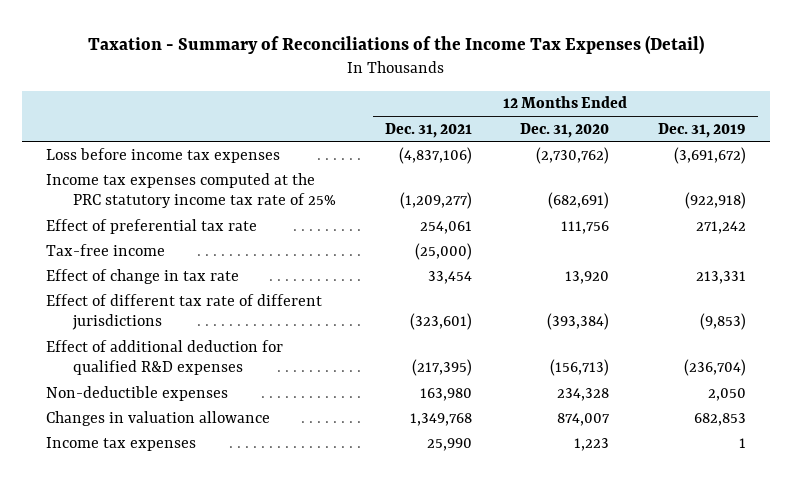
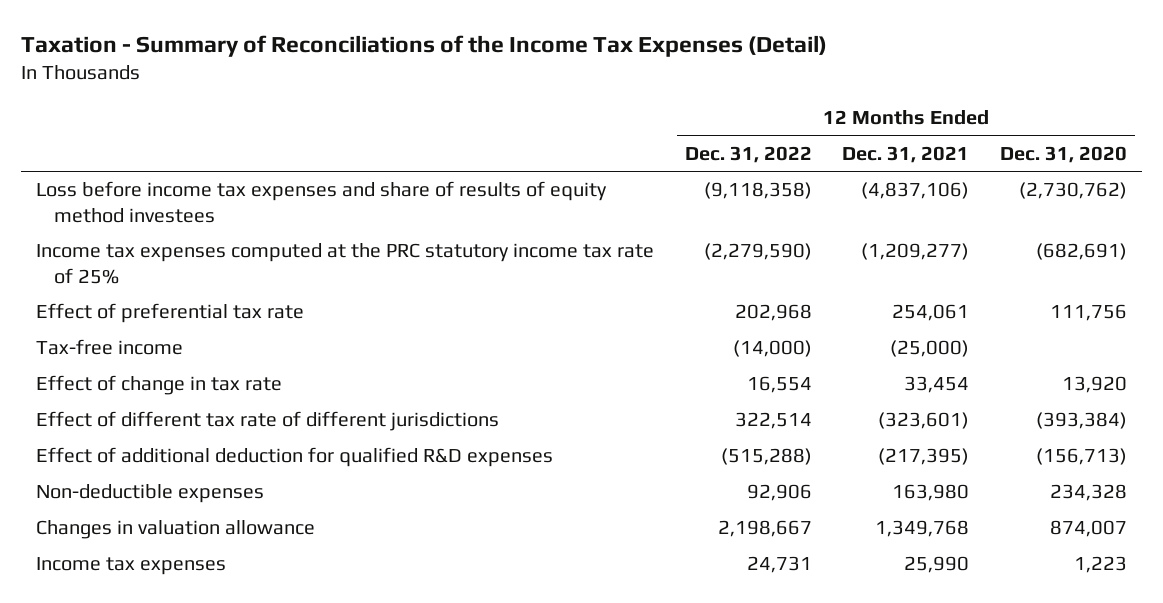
[657,122,746,138] Dec. 31, 2019 -> none
none -> [684,145,812,163] Dec. 31, 2022
[46,147,281,163] Loss before income tax expenses -> [36,181,608,223] Loss before income tax expenses and share of results of equity method investees

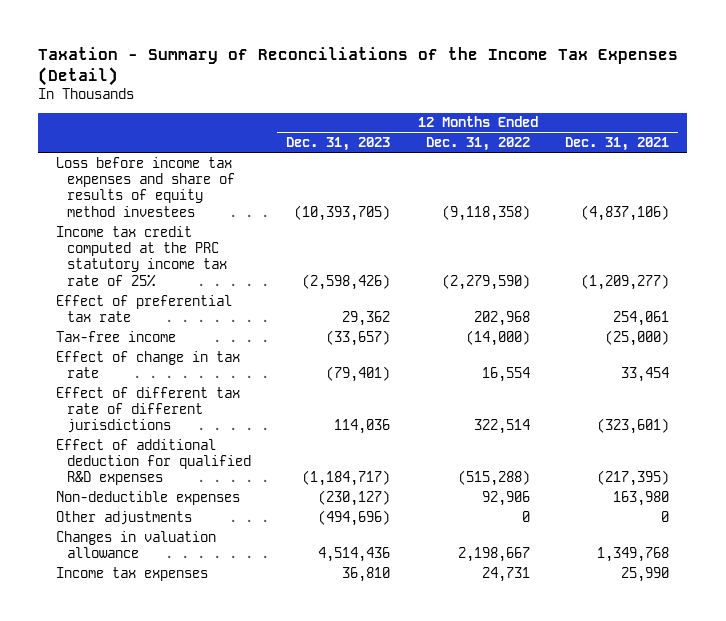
[999,145,1127,163] Dec. 31, 2020 -> none
none -> [286,137,391,152] Dec. 31, 2023
[36,243,655,284] Income tax expenses computed at the PRC statutory income tax rate of 25% -> [56,225,227,287] Income tax credit computed at the PRC statutory income tax rate of 25%
none -> [56,510,193,525] Other adjustments

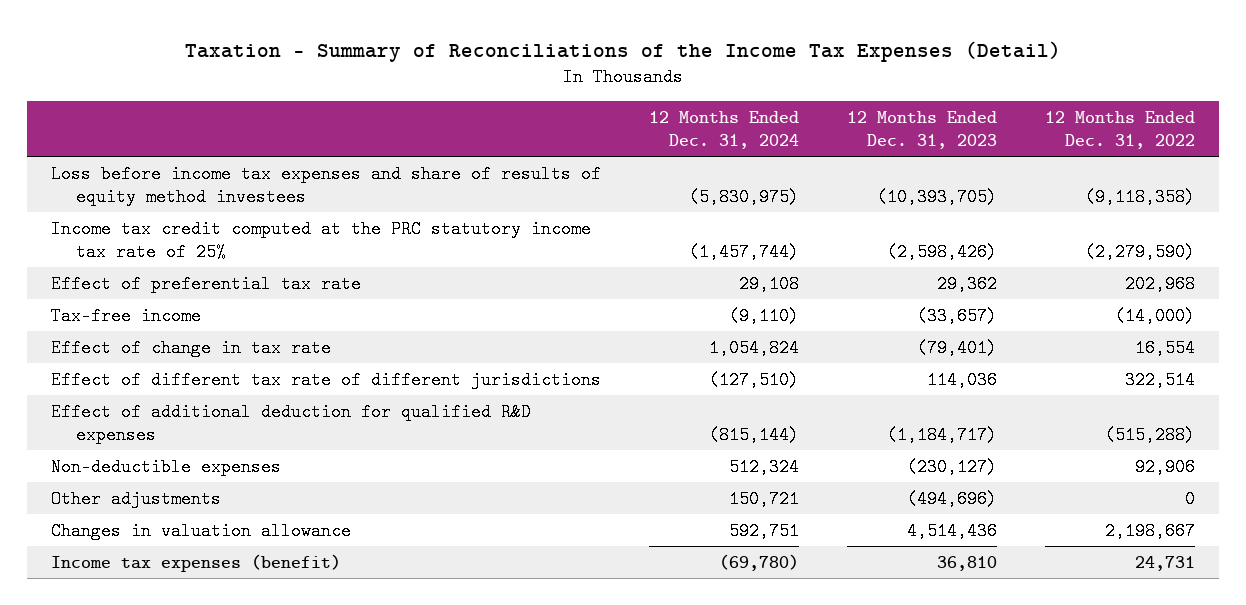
[565,137,670,152] Dec. 31, 2021 -> none
none -> [649,110,800,150] 12 Months Ended Dec. 31, 2024
[56,566,209,581] Income tax expenses -> [51,553,342,572] Income tax expenses (benefit)

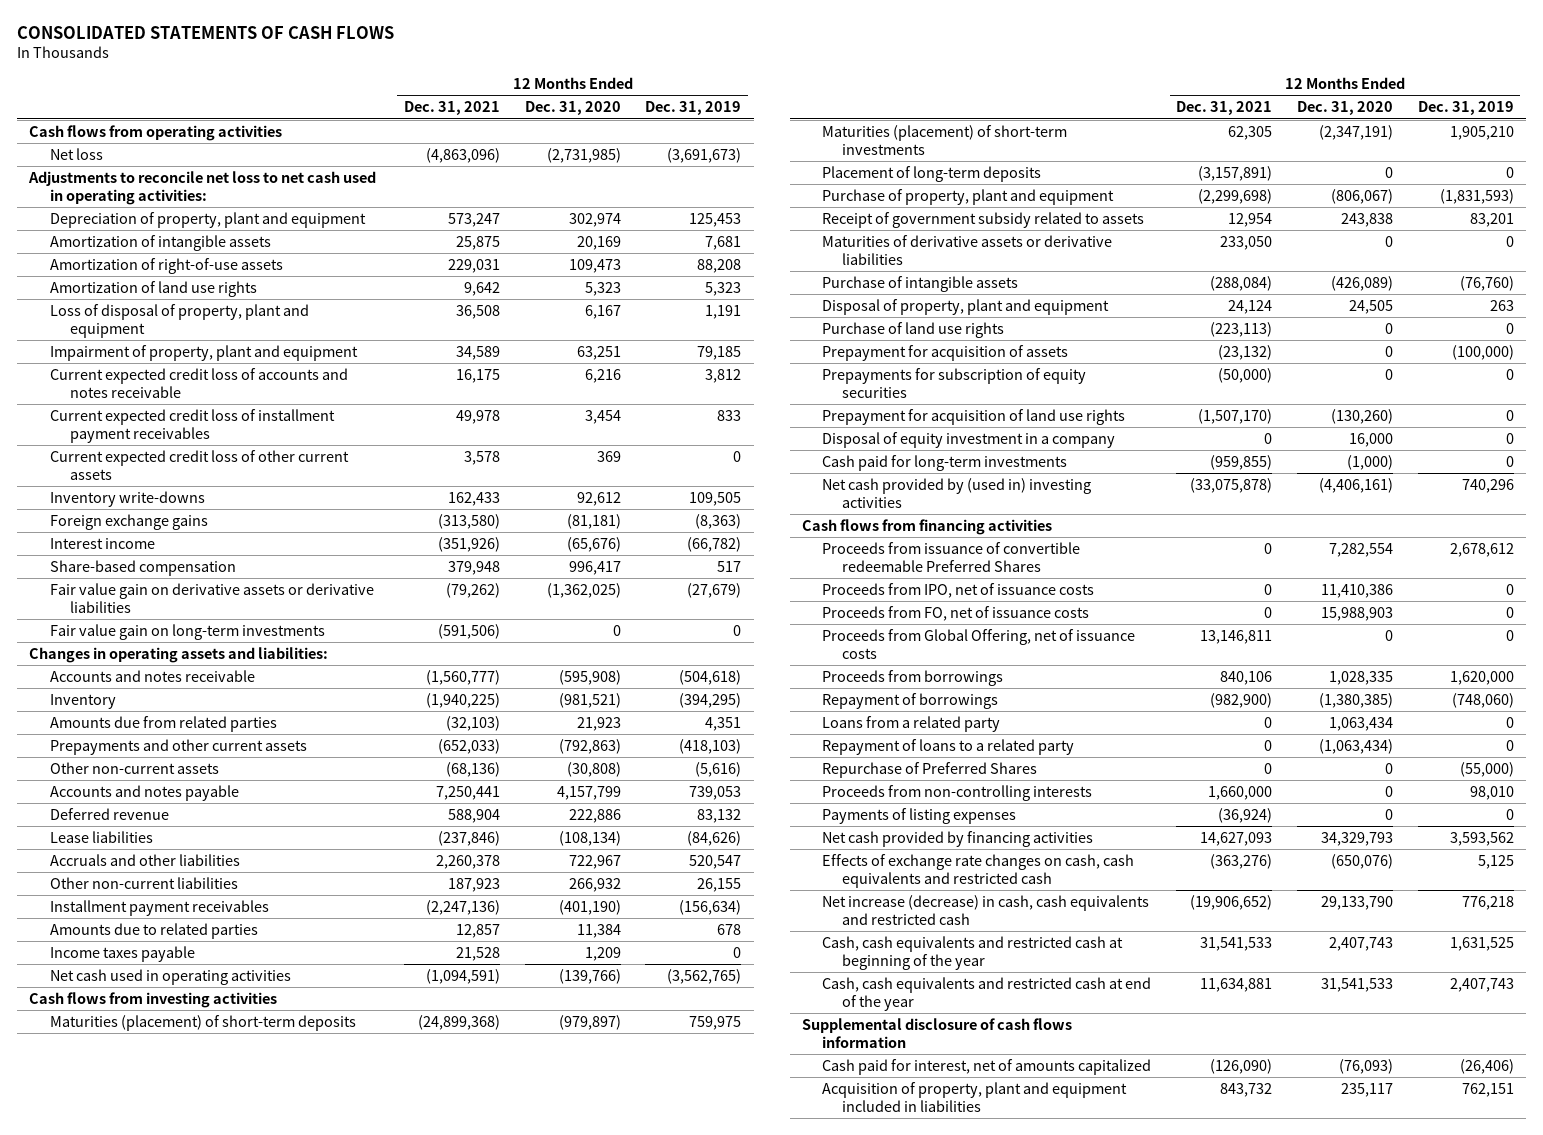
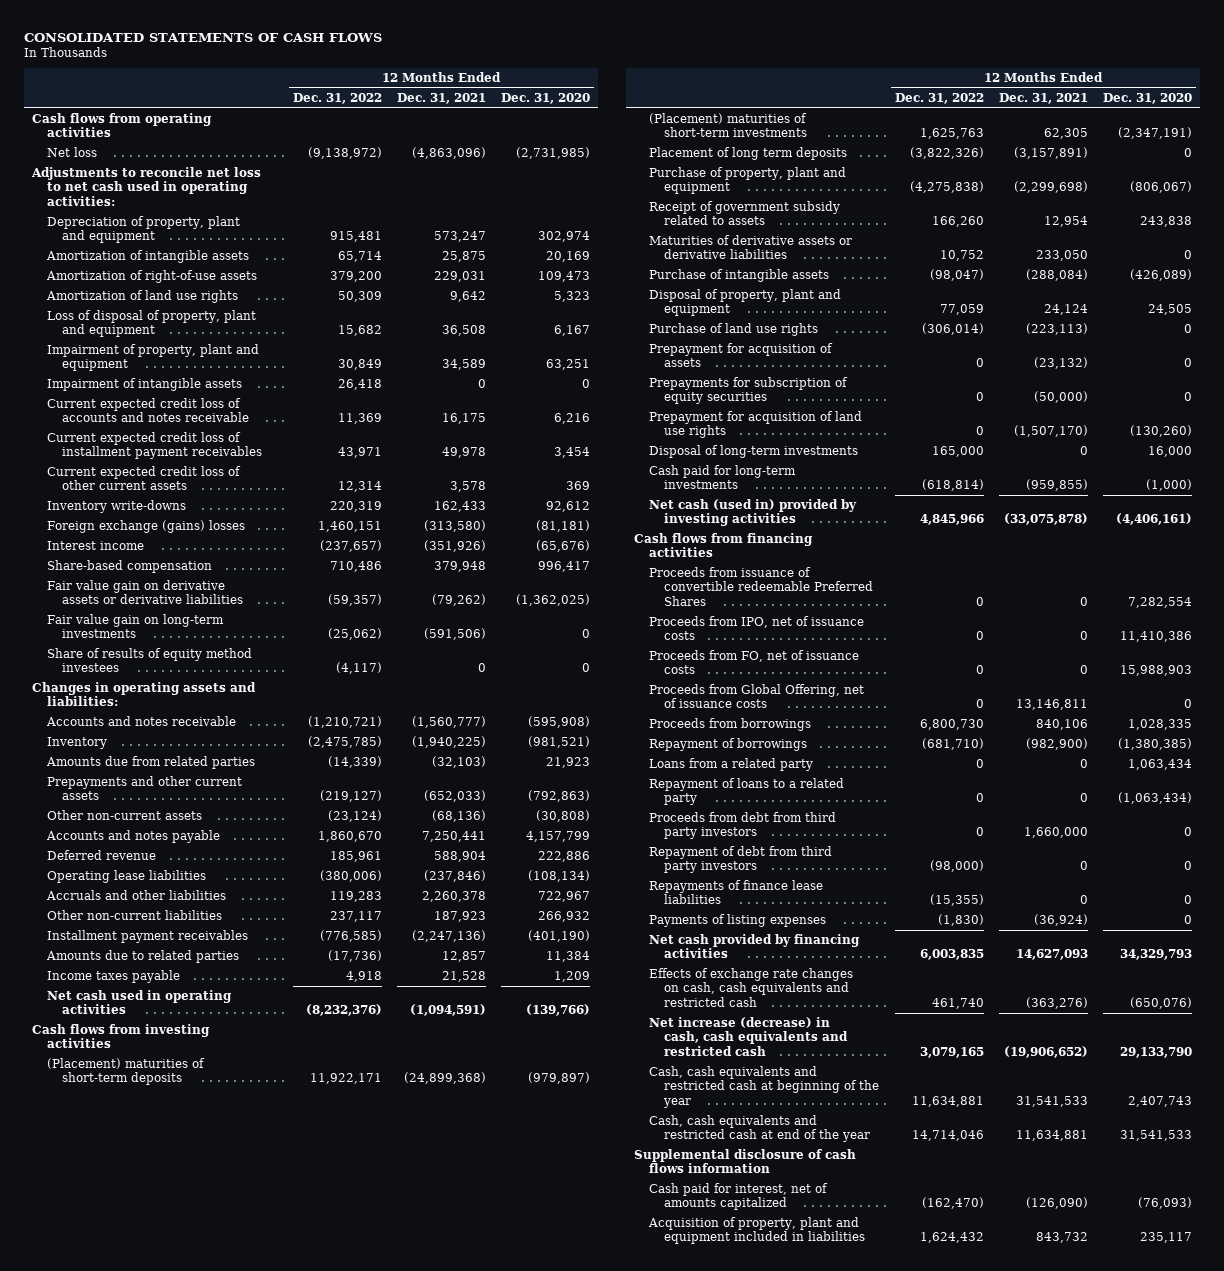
[645,101,742,116] Dec. 31, 2019 -> none
none -> [292,92,382,104] Dec. 31, 2022
none -> [46,377,242,391] Impairment of intangible assets
[49,513,208,530] Foreign exchange gains -> [46,519,245,533] Foreign exchange (gains) losses
none -> [46,647,252,673] Share of results of equity method investees
[49,830,153,843] Lease liabilities -> [46,869,206,883] Operating lease liabilities
[49,1014,356,1031] Maturities (placement) of short-term deposits -> [46,1057,205,1086] (Placement) maturities of short-term deposits
[822,124,1068,155] Maturities (placement) of short-term investments -> [649,112,808,138] (Placement) maturities of short-term investments
[822,165,1042,182] Placement of long-term deposits -> [649,146,848,160] Placement of long term deposits
[822,431,1116,448] Disposal of equity investment in a company -> none
none -> [649,444,859,458] Disposal of long-term investments
[822,477,1092,508] Net cash provided by (used in) investing activities -> [649,498,858,527] Net cash (used in) provided by investing activities
[822,761,1038,778] Repurchase of Preferred Shares -> none
[822,784,1093,801] Proceeds from non-controlling interests -> [649,811,837,840] Proceeds from debt from third party investors
none -> [649,845,833,874] Repayment of debt from third party investors
none -> [649,879,824,905] Repayments of finance lease liabilities

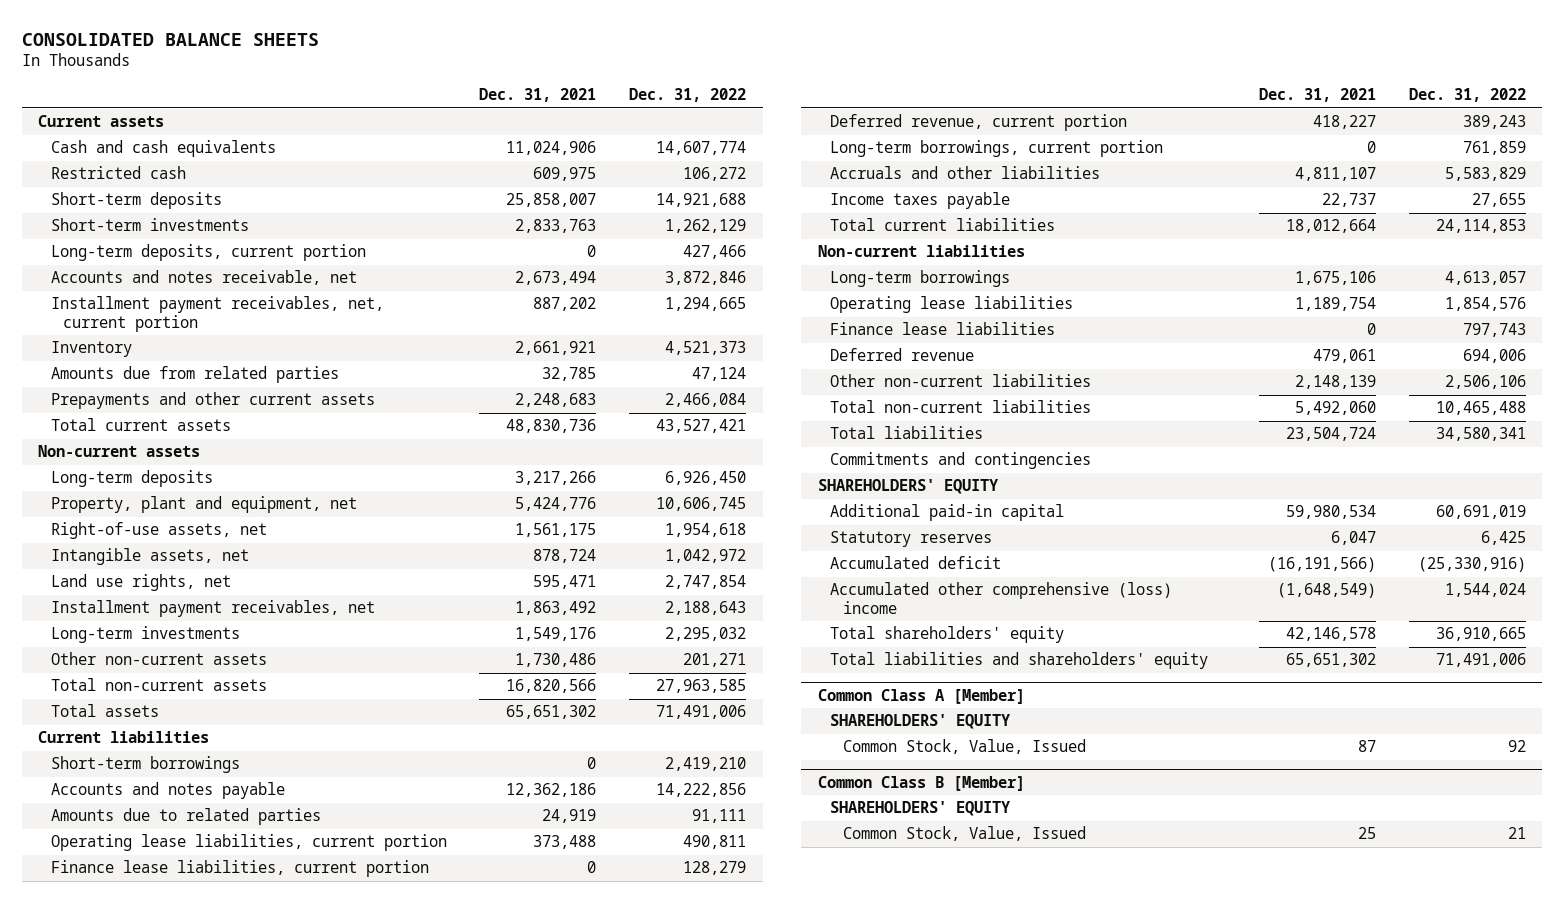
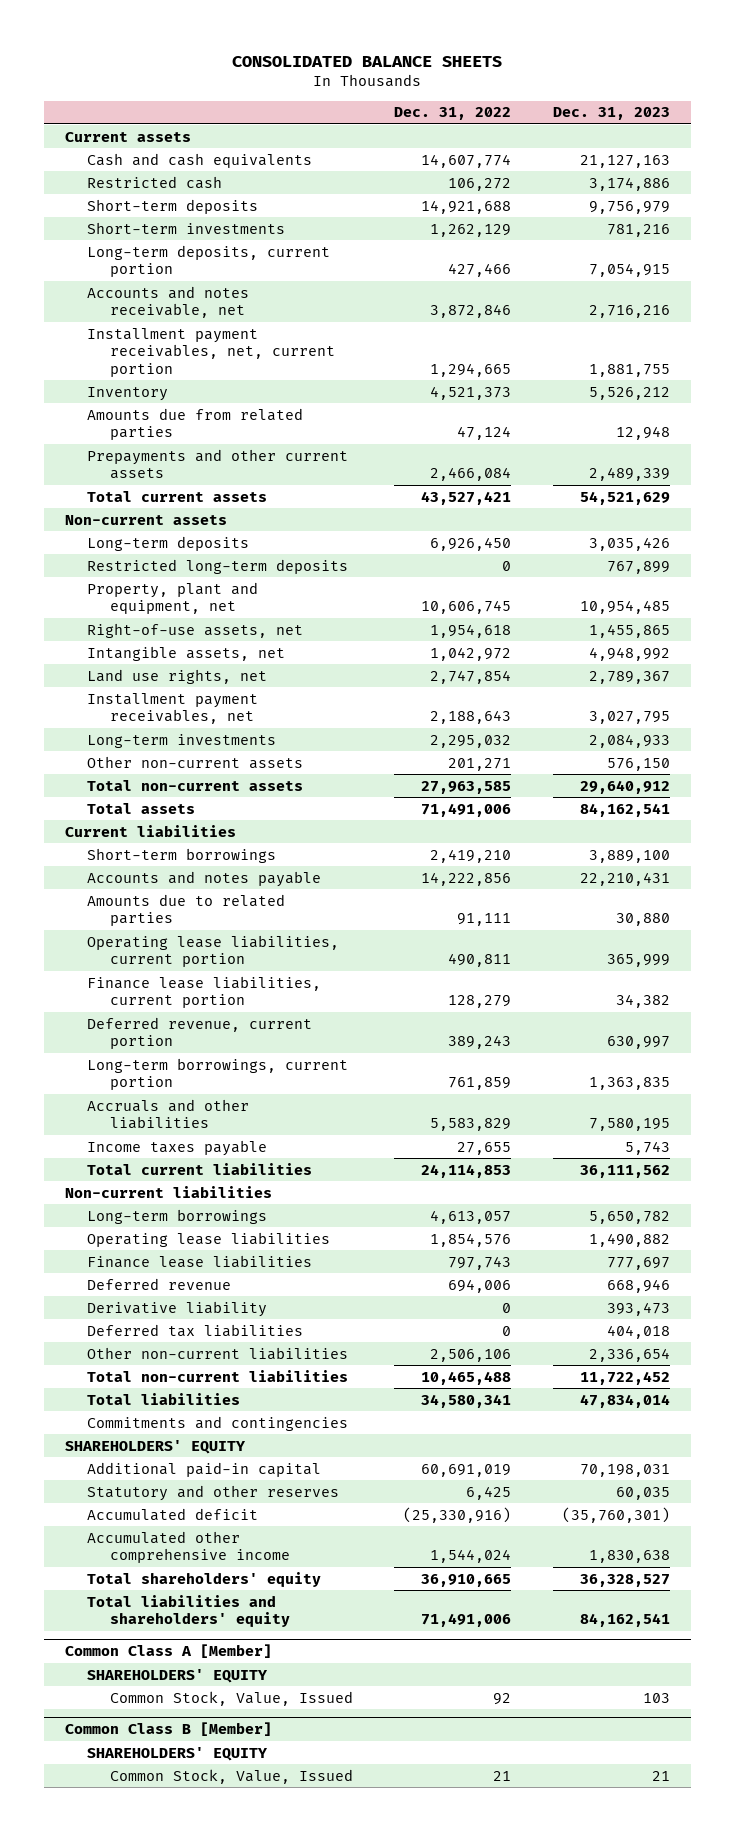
[479,88,597,103] Dec. 31, 2021 -> none
none -> [552,107,670,121] Dec. 31, 2023
none -> [87,558,349,574] Restricted long-term deposits
none -> [87,1300,268,1317] Derivative liability
none -> [87,1323,304,1337] Deferred tax liabilities
[830,531,993,548] Statutory reserves -> [87,1484,340,1501] Statutory and other reserves
[830,582,1173,614] Accumulated other comprehensive (loss) income -> [87,1530,290,1564] Accumulated other comprehensive income

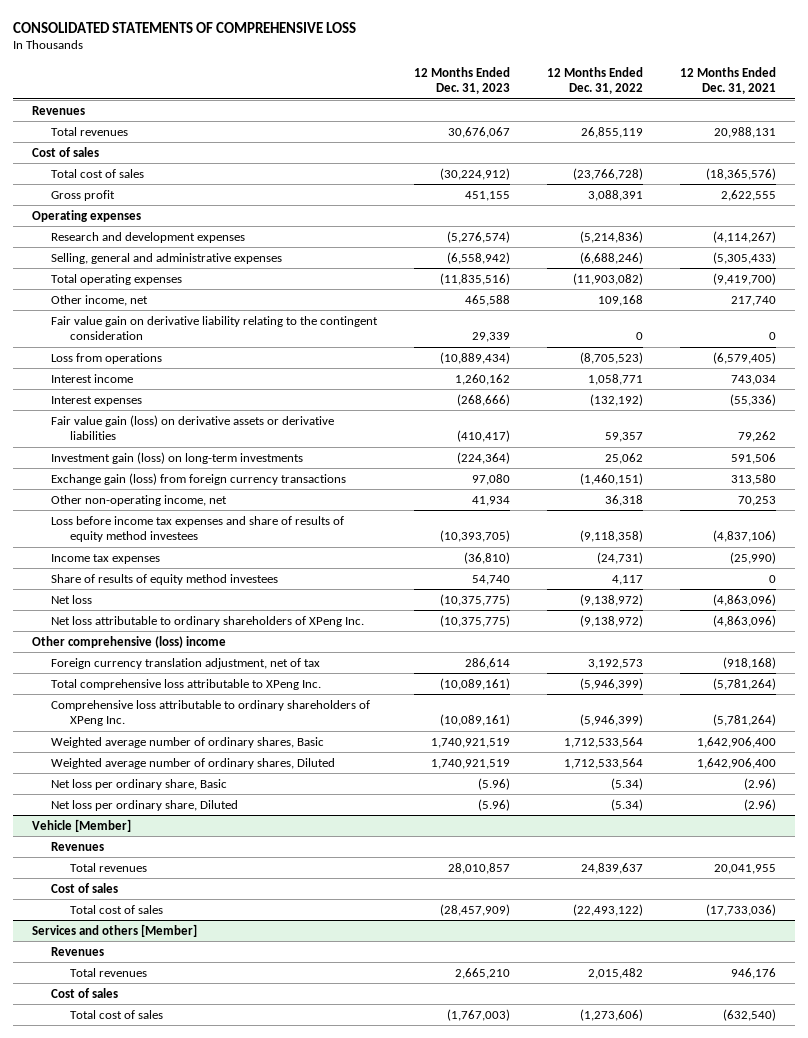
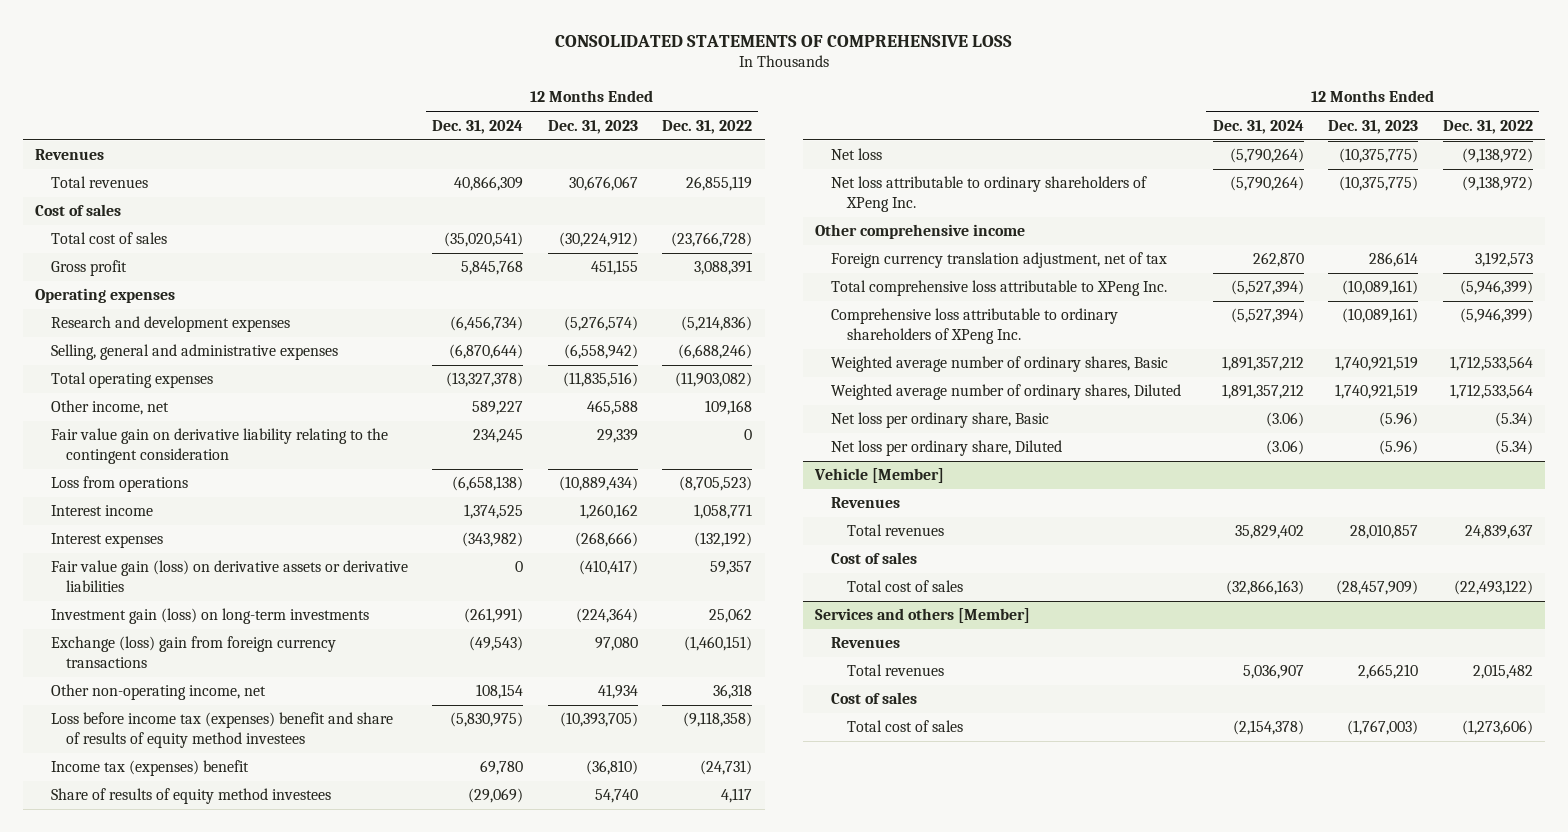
[680,66,777,95] 12 Months Ended Dec. 31, 2021 -> none
none -> [432,119,524,134] Dec. 31, 2024
[50,472,346,485] Exchange gain (loss) from foreign currency transactions -> [50,636,336,669] Exchange (loss) gain from foreign currency transactions
[50,515,344,543] Loss before income tax expenses and share of results of equity method investees -> [50,712,393,749] Loss before income tax (expenses) benefit and share of results of equity method investees
[50,553,160,564] Income tax expenses -> [50,760,249,777] Income tax (expenses) benefit
[31,635,226,648] Other comprehensive (loss) income -> [815,224,1026,240] Other comprehensive income

